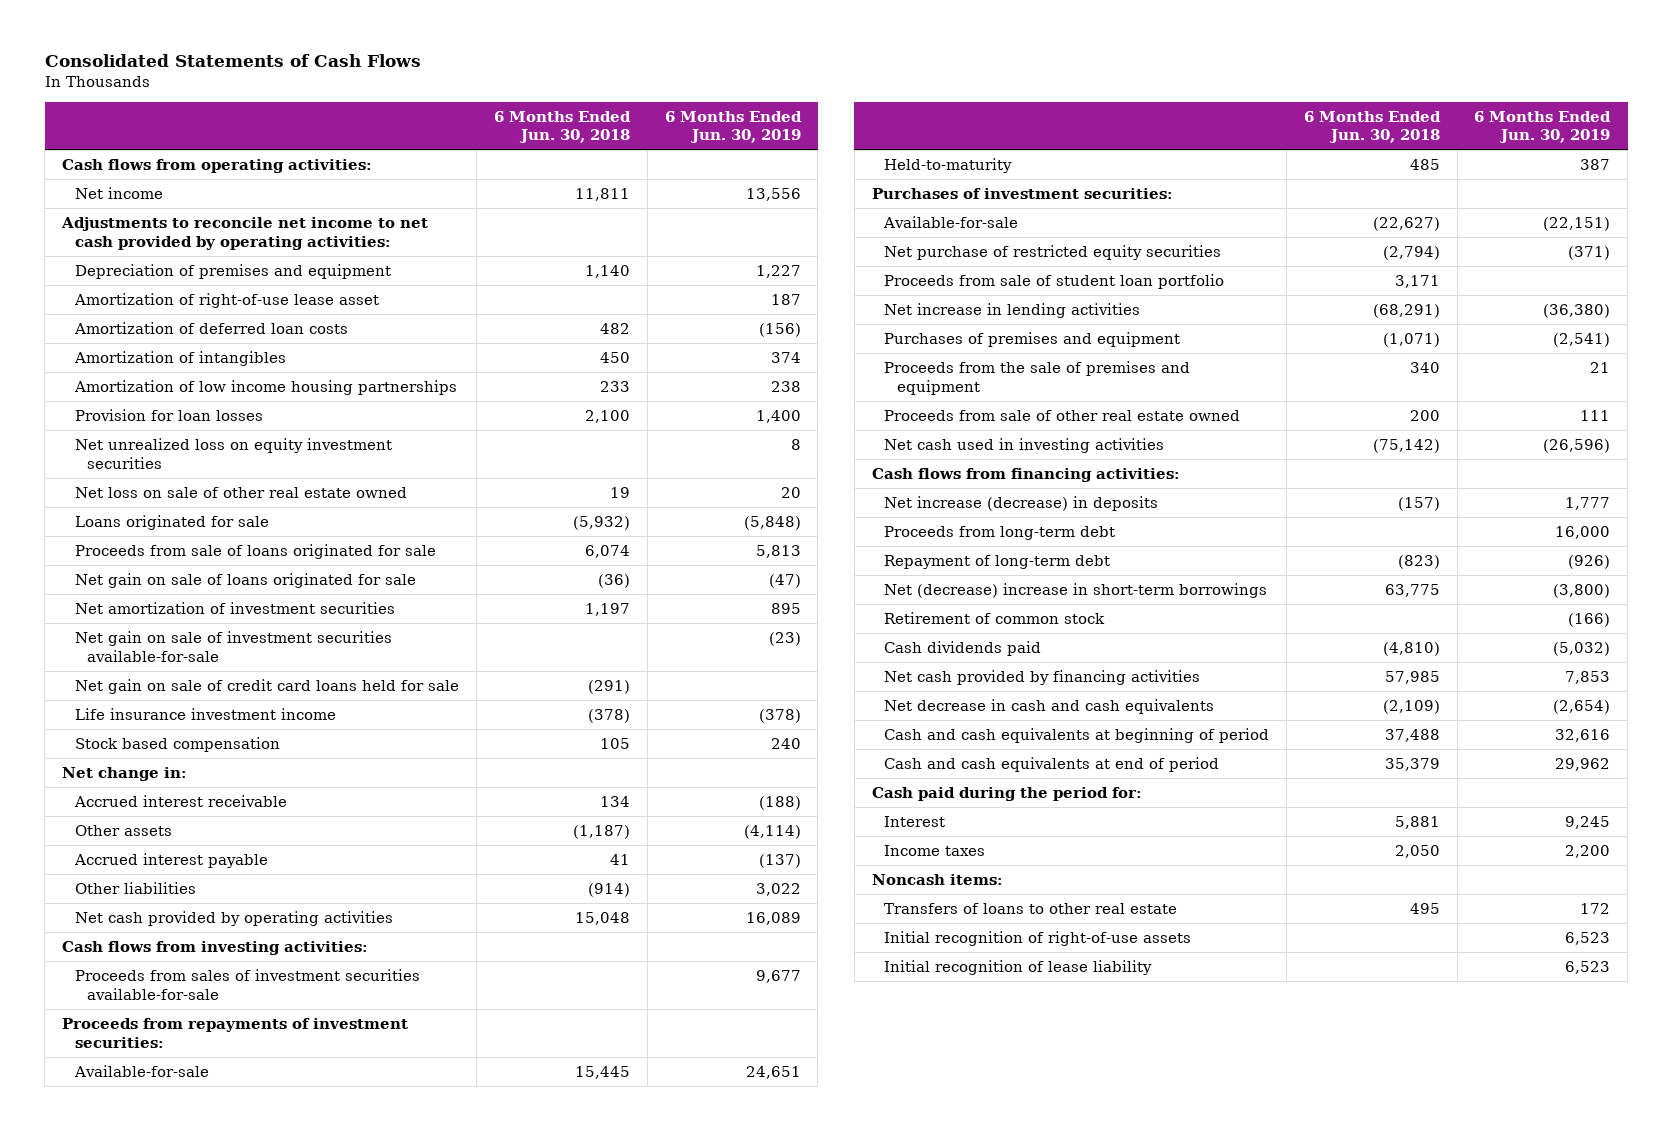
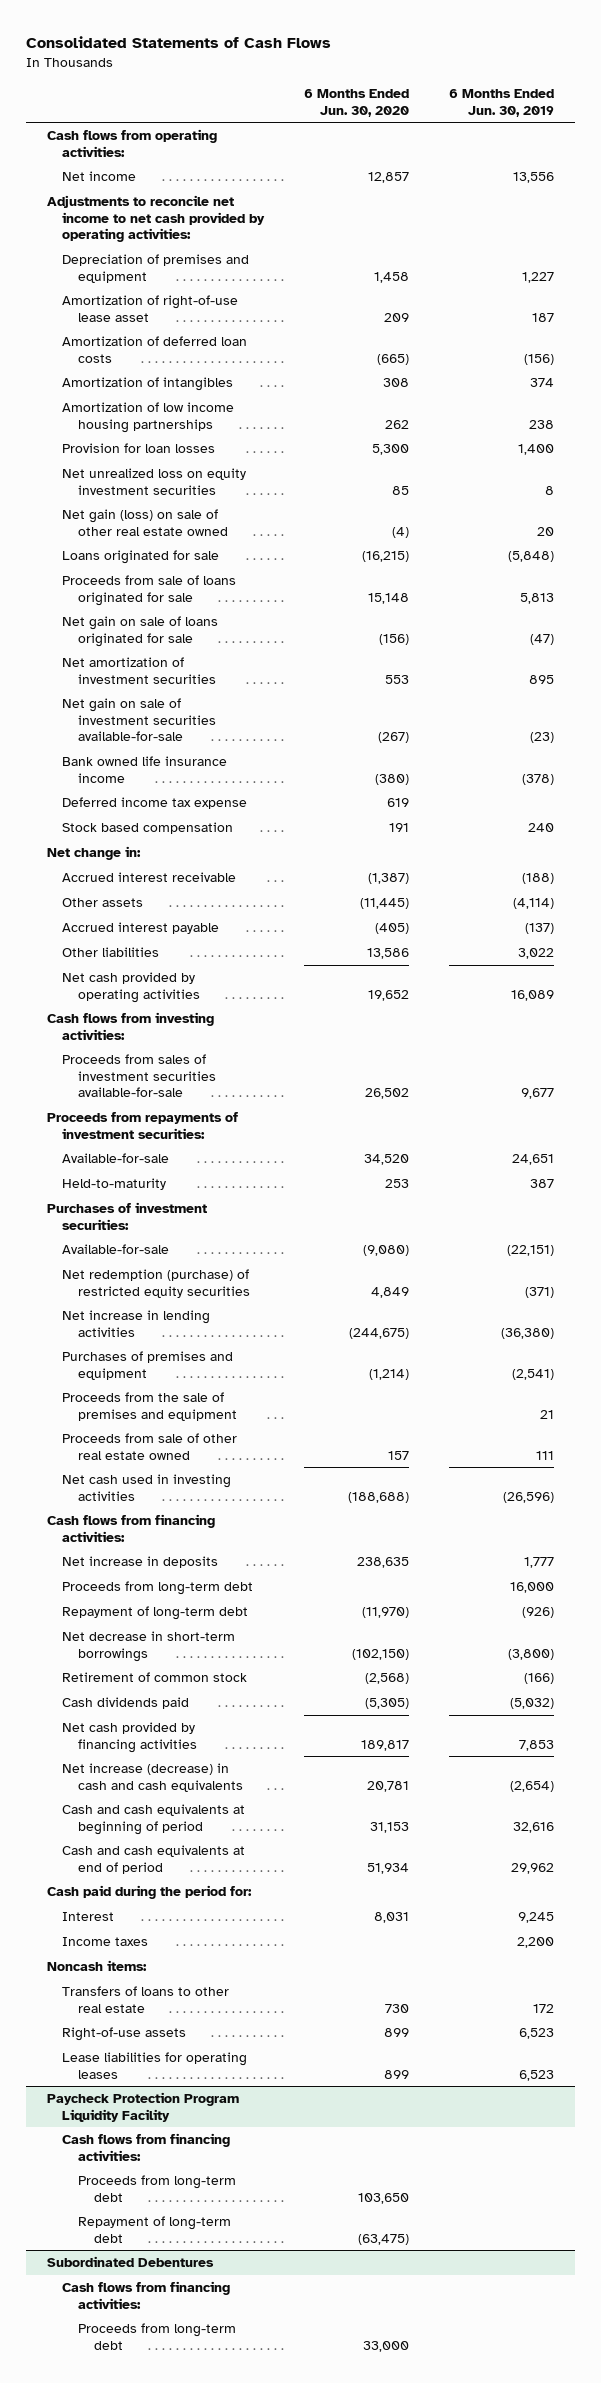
[494,110,632,144] 6 Months Ended Jun. 30, 2018 -> none
none -> [304,89,410,117] 6 Months Ended Jun. 30, 2020
[74,486,407,498] Net loss on sale of other real estate owned -> [62,509,229,536] Net gain (loss) on sale of other real estate owned
[74,678,459,694] Net gain on sale of credit card loans held for sale -> none
[74,707,336,720] Life insurance investment income -> [62,756,228,783] Bank owned life insurance income
none -> [62,797,248,810] Deferred income tax expense
[884,273,1225,289] Proceeds from sale of student loan portfolio -> none
[884,244,1222,260] Net purchase of restricted equity securities -> [62,1269,251,1298] Net redemption (purchase) of restricted equity securities
[884,495,1159,511] Net increase (decrease) in deposits -> [62,1556,219,1569] Net increase in deposits
[884,582,1268,598] Net (decrease) increase in short-term borrowings -> [62,1631,236,1662] Net decrease in short-term borrowings
[884,698,1215,714] Net decrease in cash and cash equivalents -> [62,1763,244,1792] Net increase (decrease) in cash and cash equivalents
[884,930,1192,946] Initial recognition of right-of-use assets -> [62,2027,187,2042] Right-of-use assets
[884,959,1153,975] Initial recognition of lease liability -> [62,2052,248,2079] Lease liabilities for operating leases
none -> [46,2092,239,2122] Paycheck Protection Program Liquidity Facility
none -> [62,2133,231,2161] Cash flows from financing activities:
none -> [78,2175,237,2202] Proceeds from long-term debt
none -> [78,2216,232,2243] Repayment of long-term debt
none -> [46,2256,214,2268] Subordinated Debentures
none -> [62,2281,231,2309] Cash flows from financing activities:
none -> [78,2323,237,2350] Proceeds from long-term debt

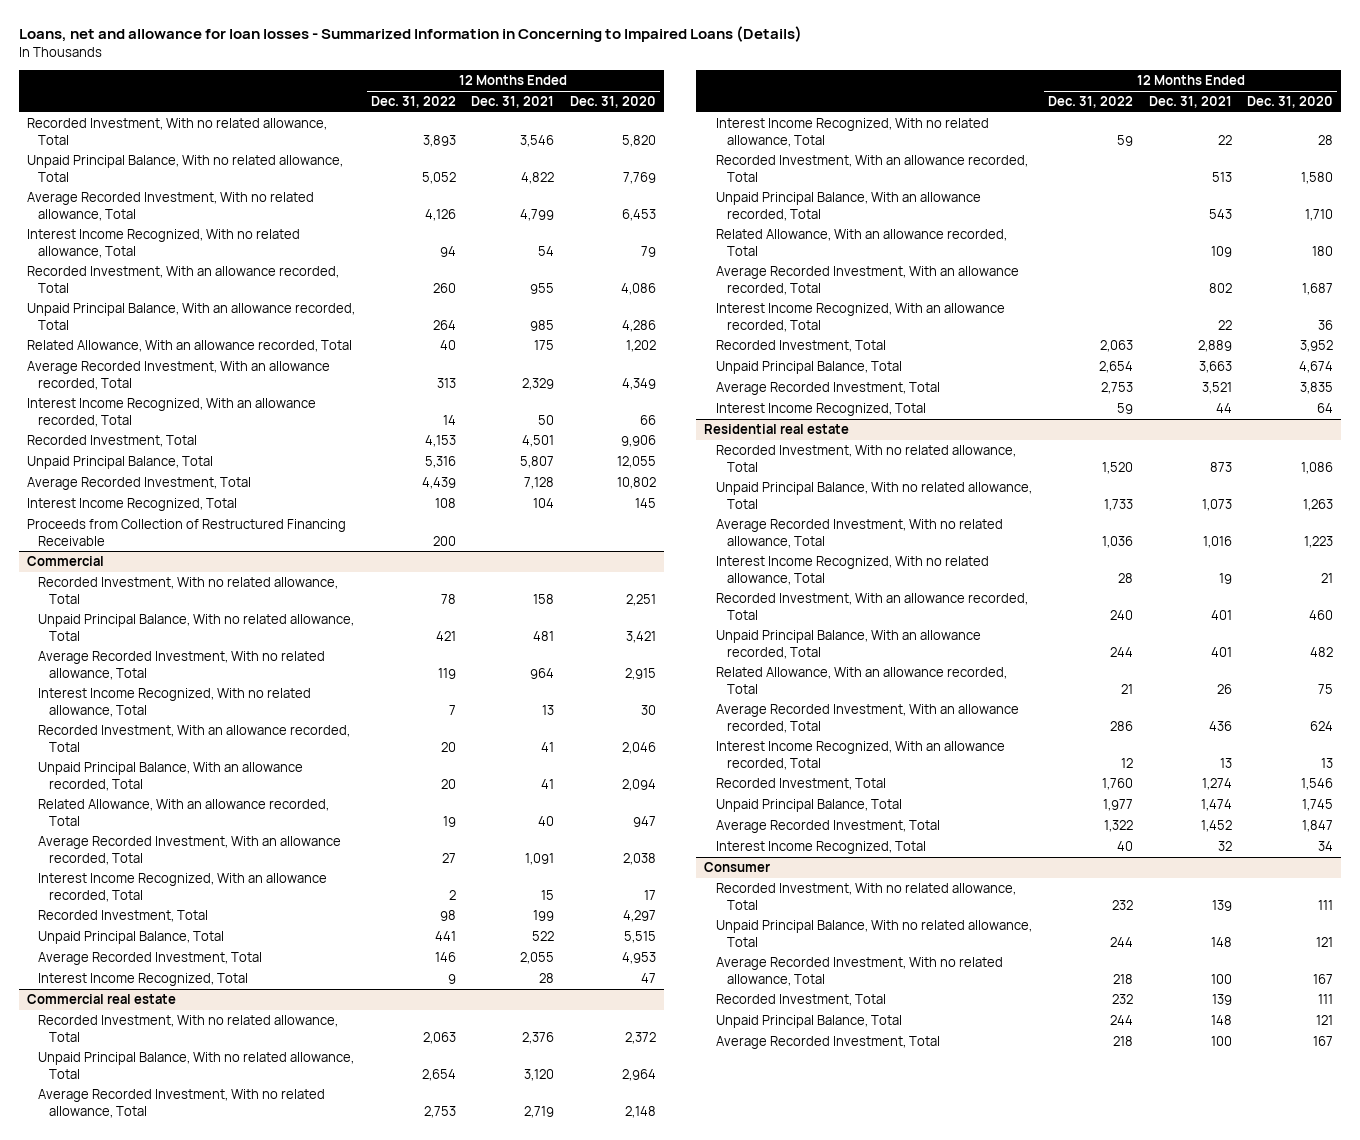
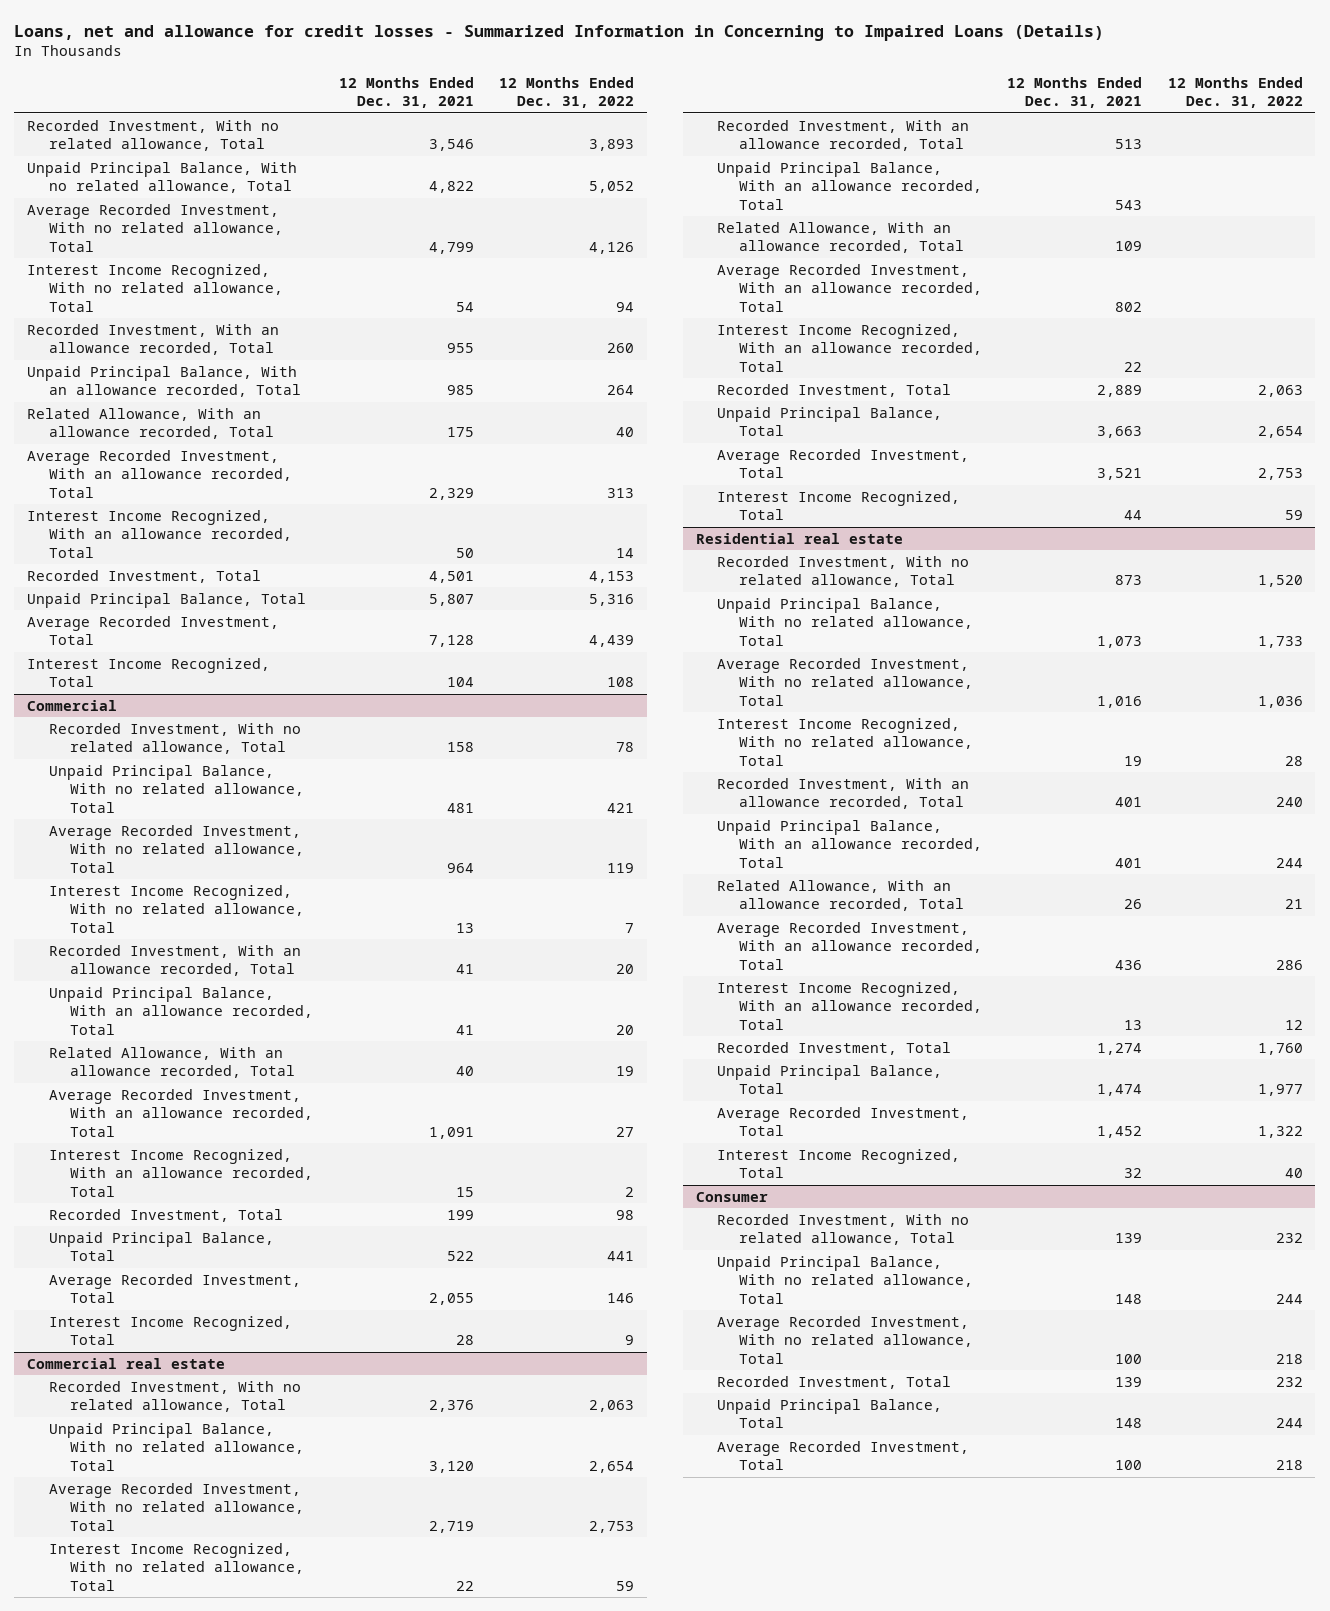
[18,26,802,43] Loans, net and allowance for loan losses - Summarized Information in Concerning to Impaired Loans (Details) -> [14,24,1105,41] Loans, net and allowance for credit losses - Summarized Information in Concerning to Impaired Loans (Details)
[569,96,656,109] Dec. 31, 2020 -> none
[26,519,346,546] Proceeds from Collection of Restructured Financing Receivable -> none

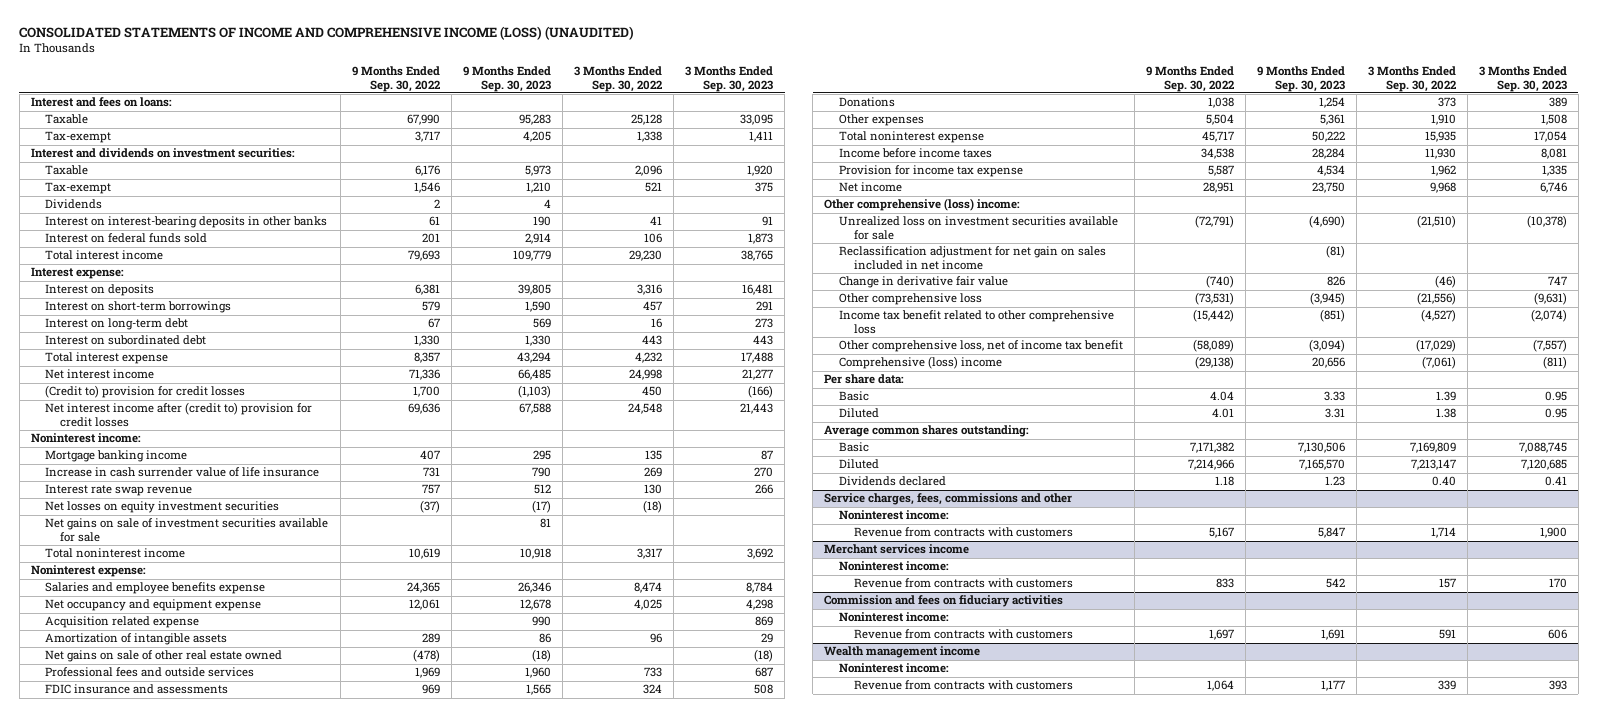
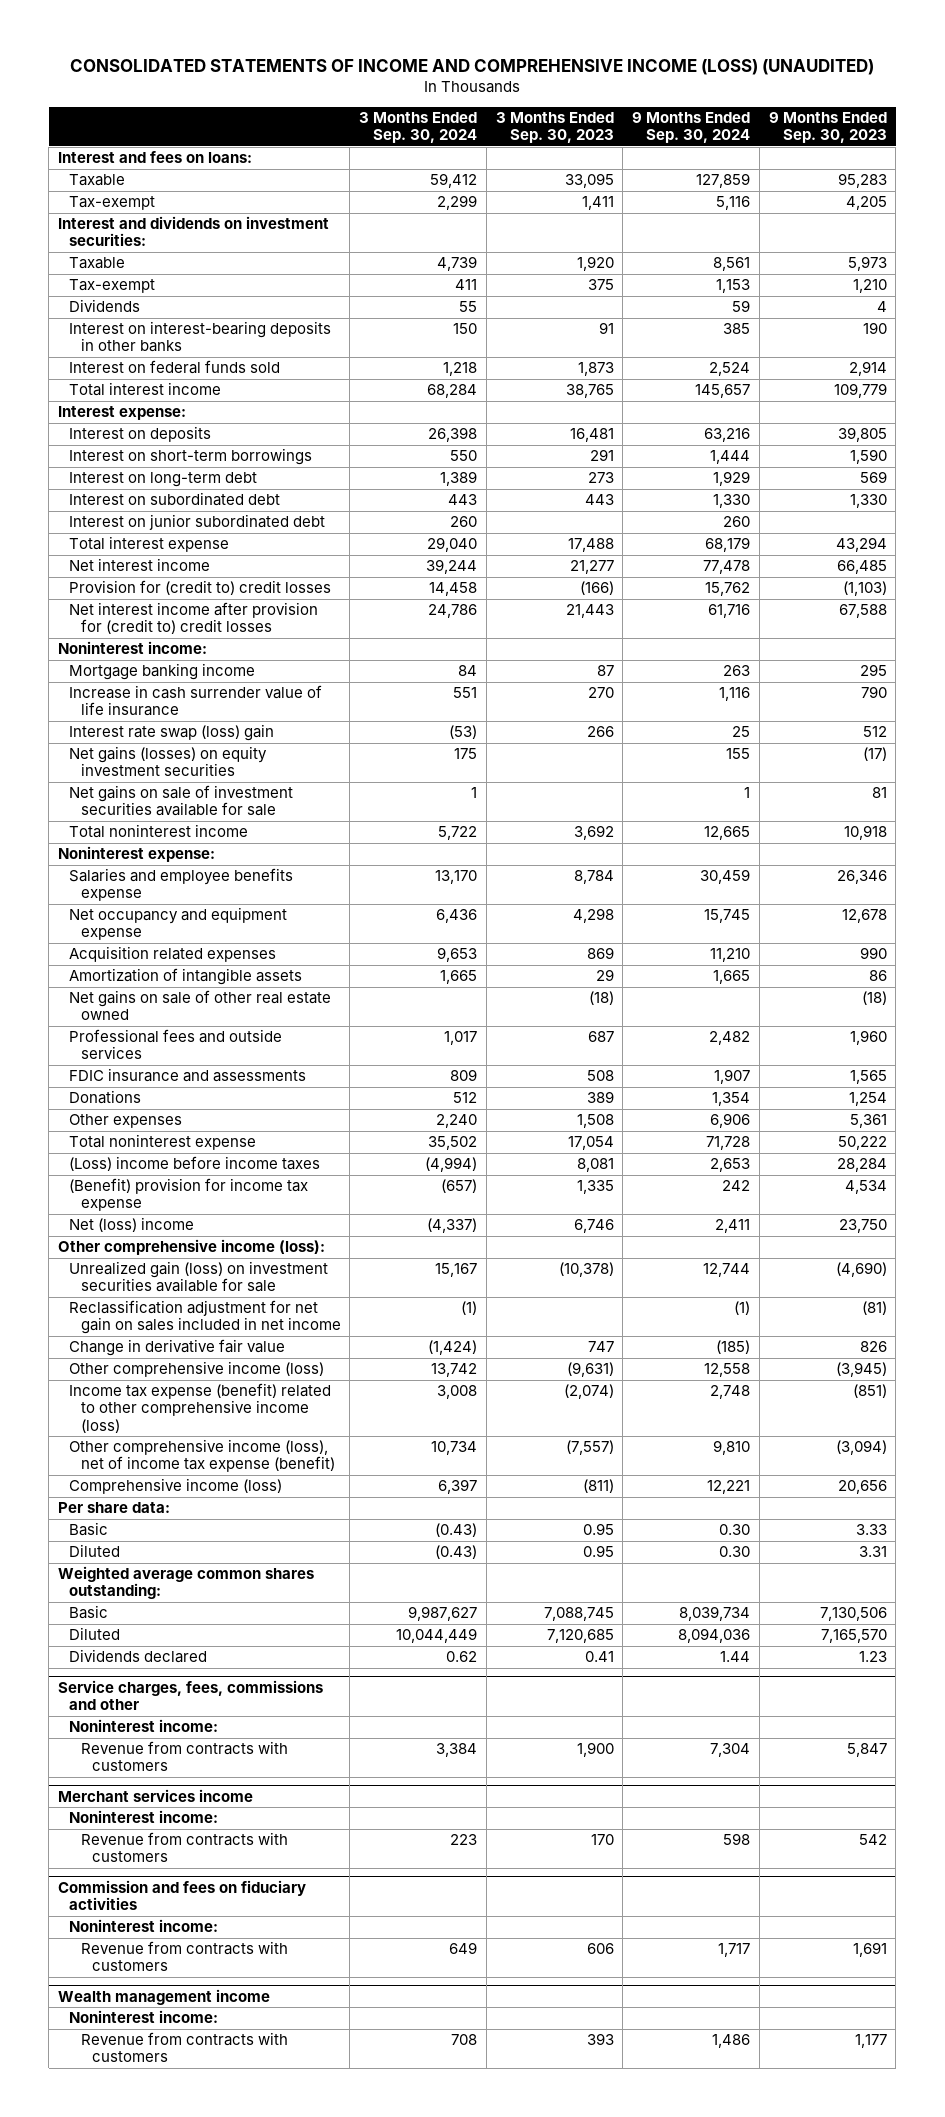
[352,66,441,92] 9 Months Ended Sep. 30, 2022 -> none
[574,66,663,92] 3 Months Ended Sep. 30, 2022 -> none
none -> [359,112,478,144] 3 Months Ended Sep. 30, 2024
none -> [632,112,751,144] 9 Months Ended Sep. 30, 2024
none -> [69,514,326,531] Interest on junior subordinated debt
[45,385,246,399] (Credit to) provision for credit losses -> [69,580,332,596] Provision for (credit to) credit losses
[45,402,313,427] Net interest income after (credit to) provision for credit losses -> [69,602,319,635] Net interest income after provision for (credit to) credit losses
[45,484,193,497] Interest rate swap revenue -> [69,724,275,742] Interest rate swap (loss) gain
[45,501,280,514] Net losses on equity investment securities -> [69,746,268,777] Net gains (losses) on equity investment securities
[45,616,200,629] Acquisition related expense -> [69,946,277,963] Acquisition related expenses
[839,148,993,159] Income before income taxes -> [69,1156,321,1172] (Loss) income before income taxes
[839,165,1024,178] Provision for income tax expense -> [69,1178,309,1212] (Benefit) provision for income tax expense
[839,182,903,193] Net income -> [69,1217,195,1233] Net (loss) income
[824,198,1021,212] Other comprehensive (loss) income: -> [58,1239,326,1256] Other comprehensive income (loss):
[839,216,1119,240] Unrealized loss on investment securities available for sale -> [69,1261,329,1293] Unrealized gain (loss) on investment securities available for sale
[839,293,983,306] Other comprehensive loss -> [69,1361,325,1378] Other comprehensive income (loss)
[839,310,1115,334] Income tax benefit related to other comprehensive loss -> [69,1383,332,1433] Income tax expense (benefit) related to other comprehensive income (loss)
[839,340,1124,353] Other comprehensive loss, net of income tax benefit -> [69,1439,335,1473] Other comprehensive income (loss), net of income tax expense (benefit)
[839,356,1003,370] Comprehensive (loss) income -> [69,1478,283,1495] Comprehensive income (loss)
[824,425,1030,438] Average common shares outstanding: -> [58,1566,315,1600] Weighted average common shares outstanding:

